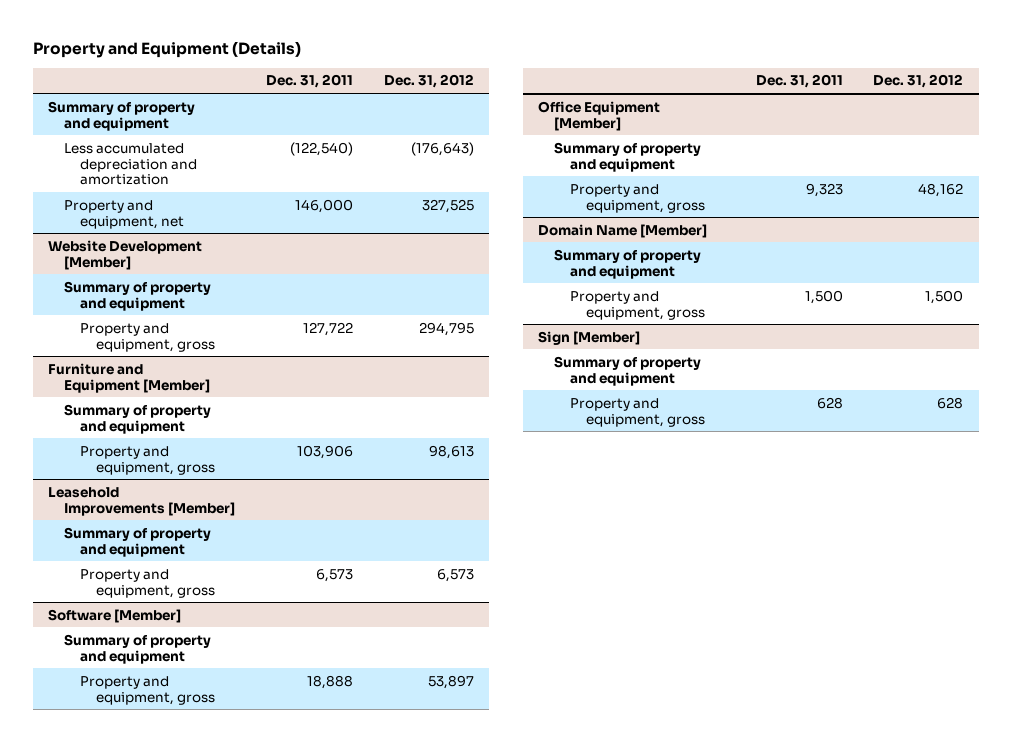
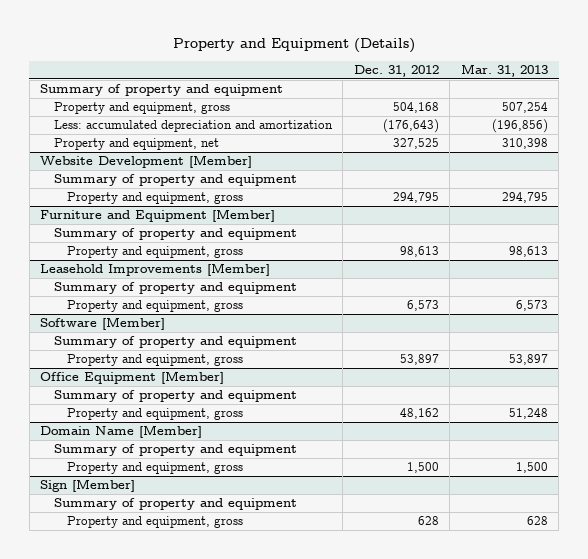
[265,74,353,89] Dec. 31, 2011 -> none
none -> [460,64,548,78] Mar. 31, 2013
none -> [53,102,230,115] Property and equipment, gross
[64,142,198,186] Less accumulated depreciation and amortization -> [53,120,333,133] Less: accumulated depreciation and amortization

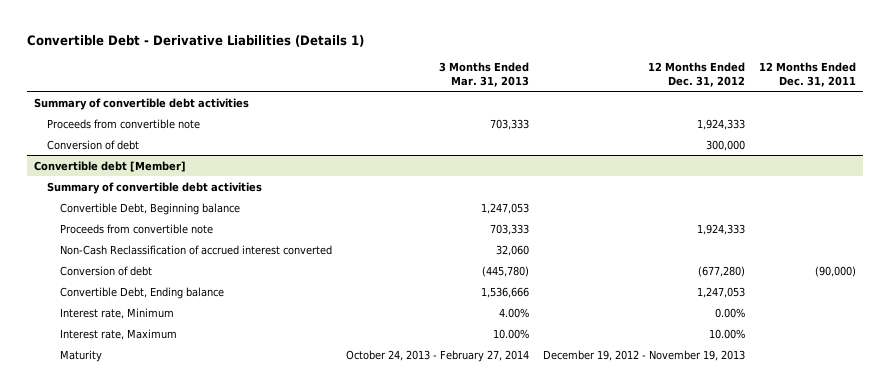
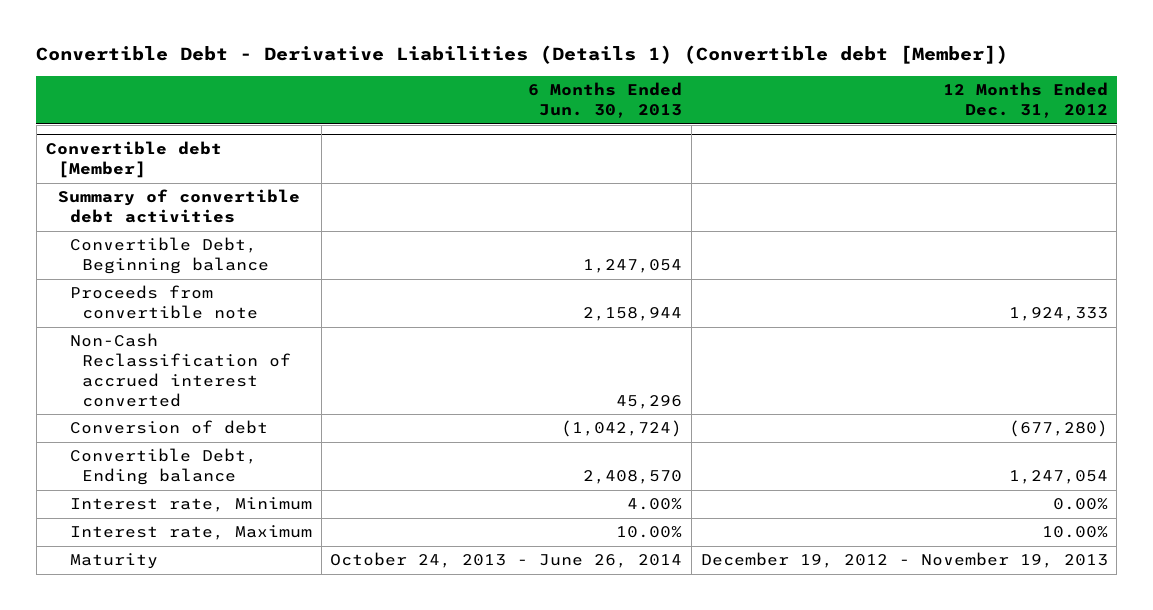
[27,34,365,47] Convertible Debt - Derivative Liabilities (Details 1) -> [36,45,1009,65] Convertible Debt - Derivative Liabilities (Details 1) (Convertible debt [Member])
[439,61,530,87] 3 Months Ended Mar. 31, 2013 -> none
[759,61,857,87] 12 Months Ended Dec. 31, 2011 -> none
none -> [528,82,683,118] 6 Months Ended Jun. 30, 2013
[34,97,250,110] Summary of convertible debt activities -> none
[47,118,201,129] Proceeds from convertible note -> none
[47,139,140,150] Conversion of debt -> none
[697,286,746,298] 1,247,053 -> [1008,470,1108,485] 1,247,054

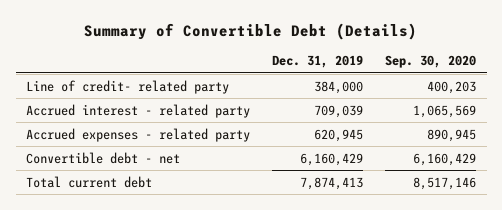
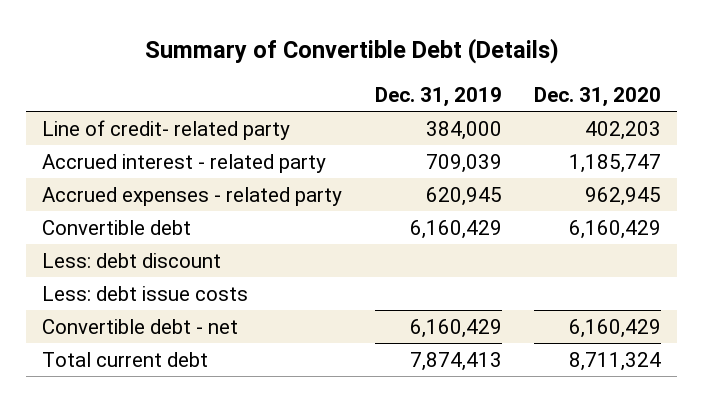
[384,54,476,68] Sep. 30, 2020 -> none
none -> [534,87,662,108] Dec. 31, 2020
none -> [42,219,192,235] Convertible debt
none -> [42,252,222,268] Less: debt discount
none -> [42,285,249,301] Less: debt issue costs

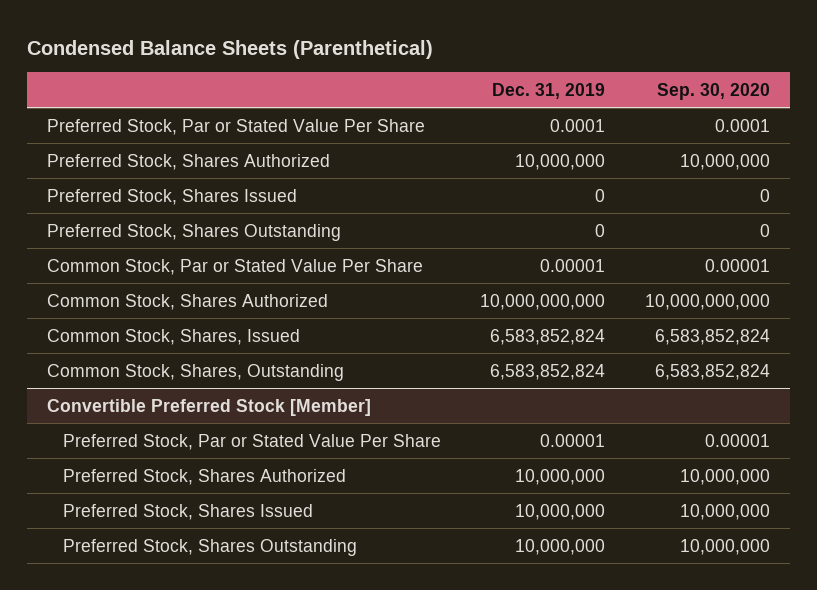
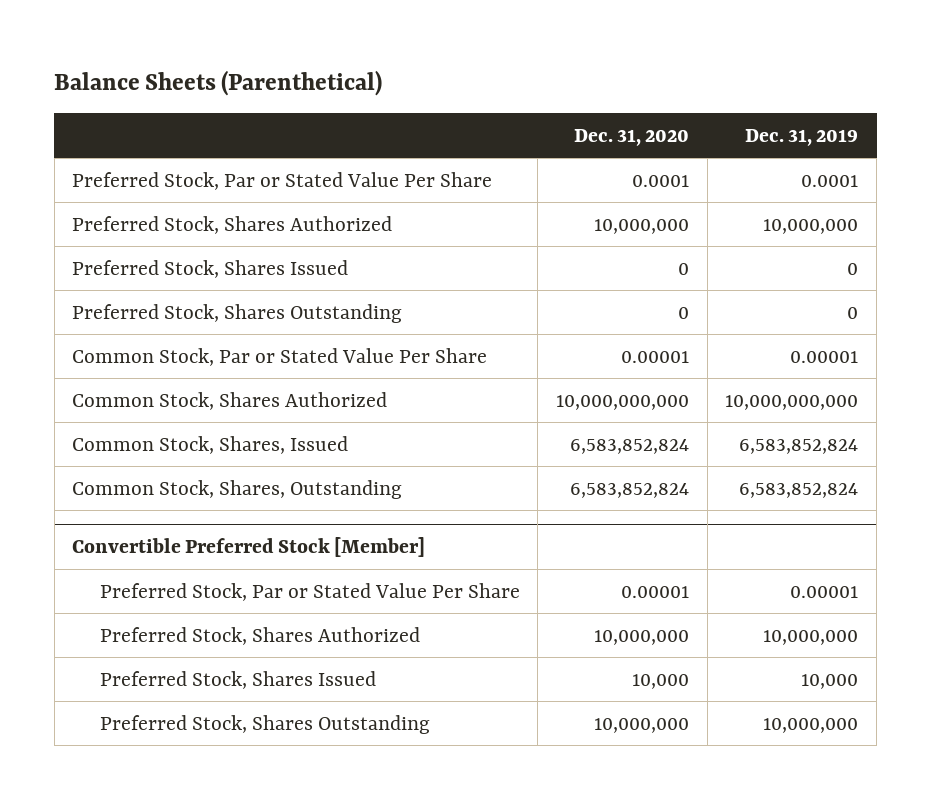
[27,39,434,59] Condensed Balance Sheets (Parenthetical) -> [54,69,383,96] Balance Sheets (Parenthetical)
[656,82,770,100] Sep. 30, 2020 -> none
none -> [573,128,689,146] Dec. 31, 2020
[515,503,606,520] 10,000,000 -> [801,673,859,689] 10,000

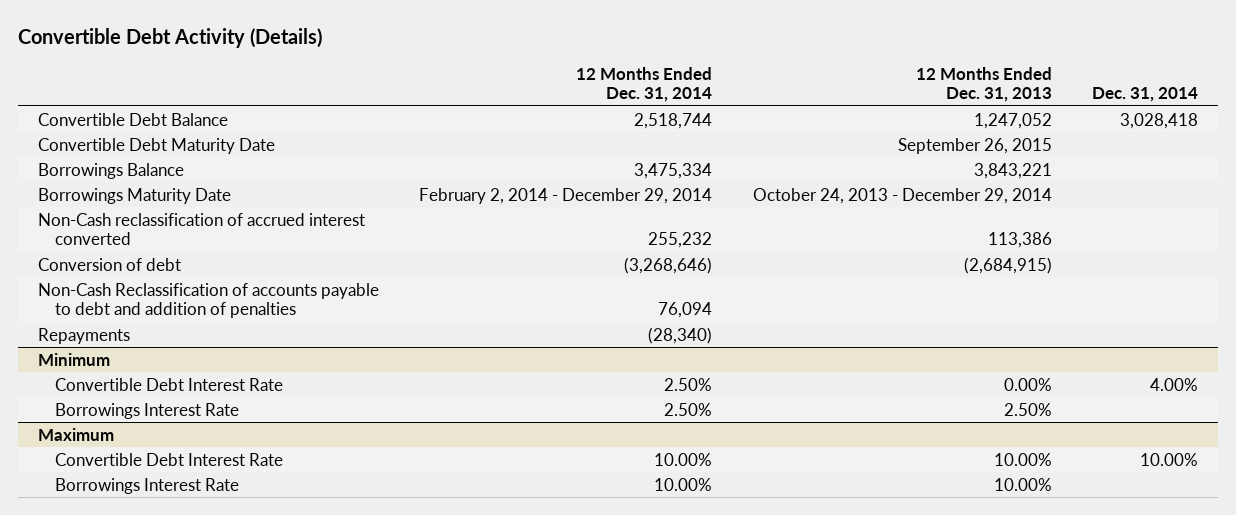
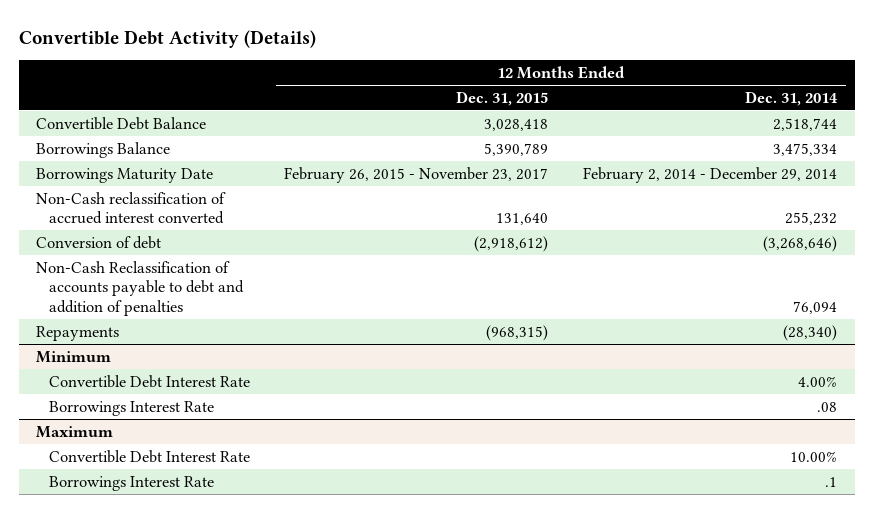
[915,66,1052,103] 12 Months Ended Dec. 31, 2013 -> none
[1091,87,1198,103] Dec. 31, 2014 -> none
none -> [456,90,549,106] Dec. 31, 2015
[37,137,275,154] Convertible Debt Maturity Date -> none
[664,377,713,391] 2.50% -> [798,375,838,387] 4.00%
[664,402,713,416] 2.50% -> [817,401,838,412] .08
[654,477,713,491] 10.00% -> [825,476,838,487] .1

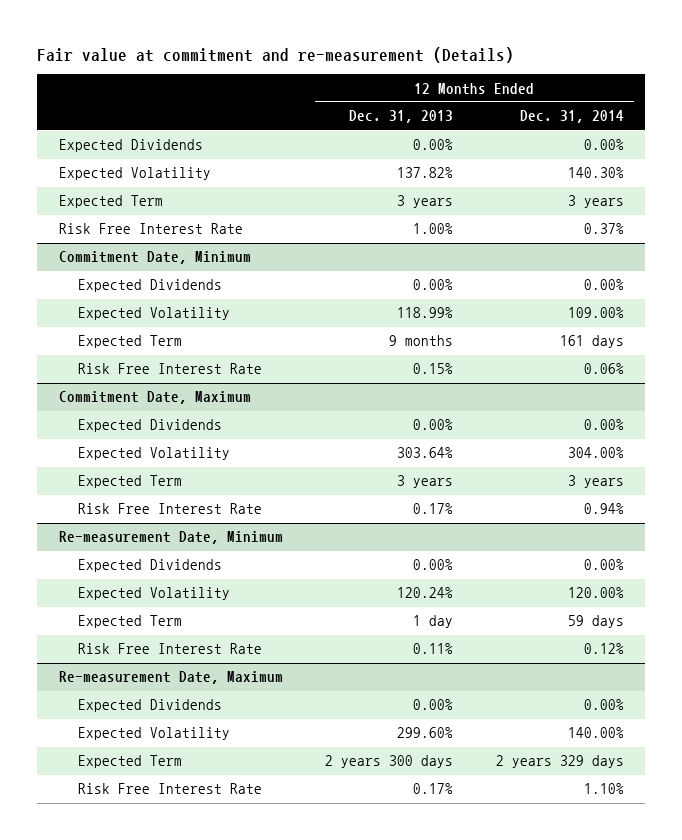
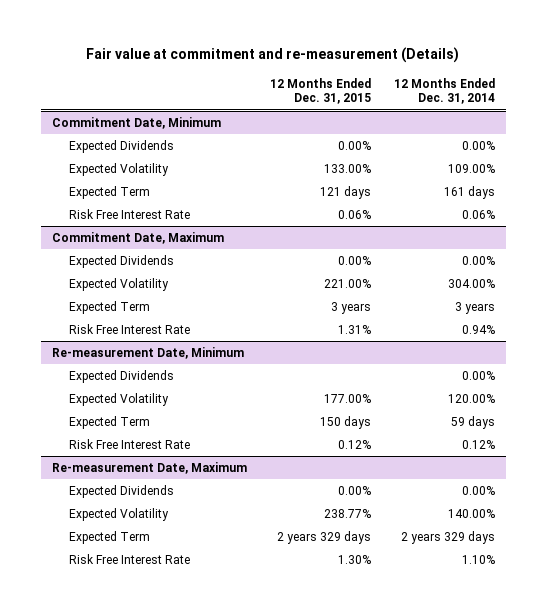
[349,110,454,124] Dec. 31, 2013 -> none
none -> [269,77,371,105] 12 Months Ended Dec. 31, 2015
[58,139,203,153] Expected Dividends -> none
[58,167,211,181] Expected Volatility -> none
[58,195,163,209] Expected Term -> none
[58,223,243,235] Risk Free Interest Rate -> none

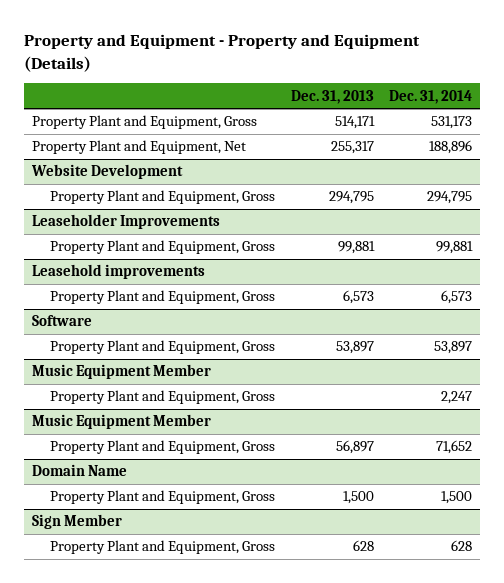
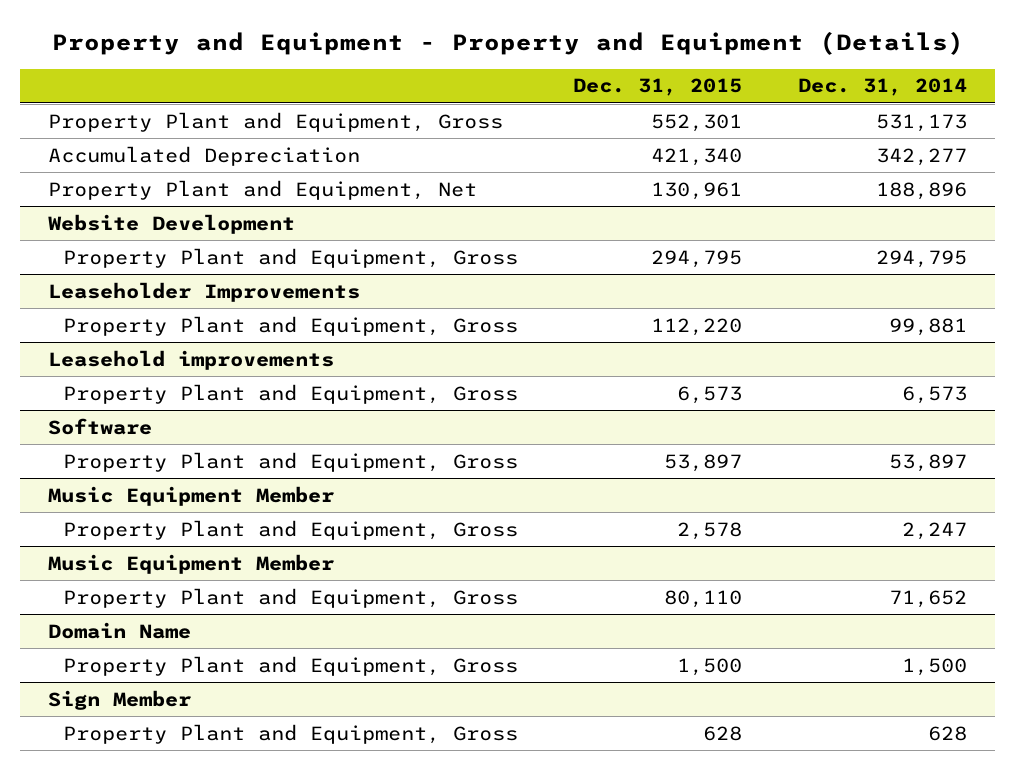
[290,89,374,104] Dec. 31, 2013 -> none
none -> [573,78,743,97] Dec. 31, 2015
none -> [47,145,360,166] Accumulated Depreciation

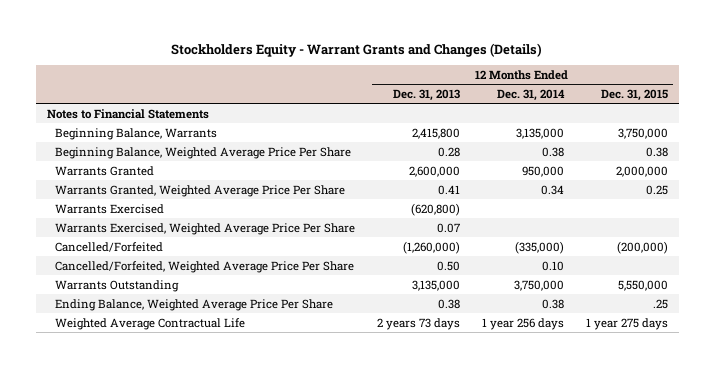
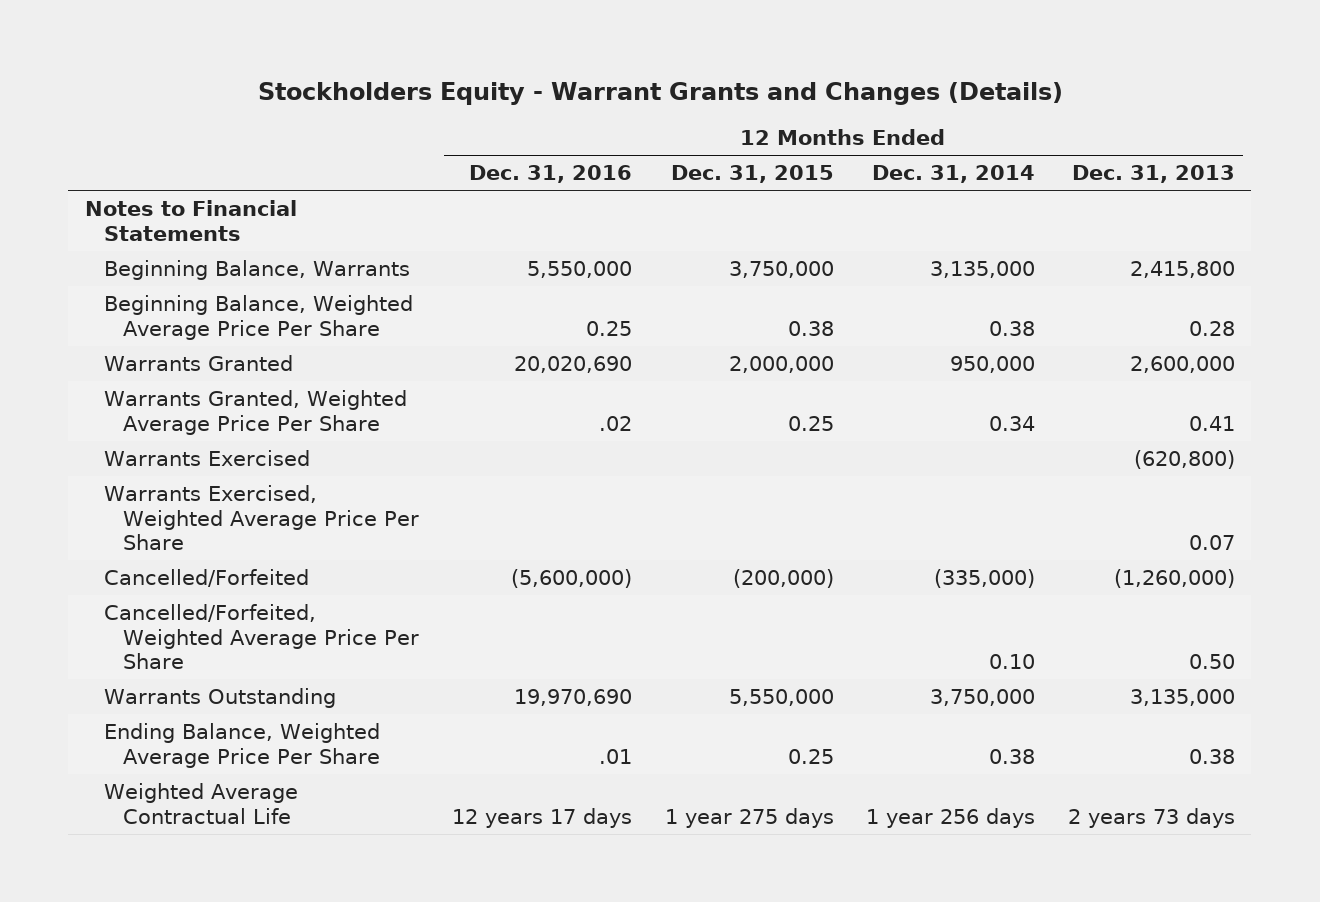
none -> [468,165,632,184] Dec. 31, 2016
[652,298,668,309] .25 -> [787,748,834,764] 0.25

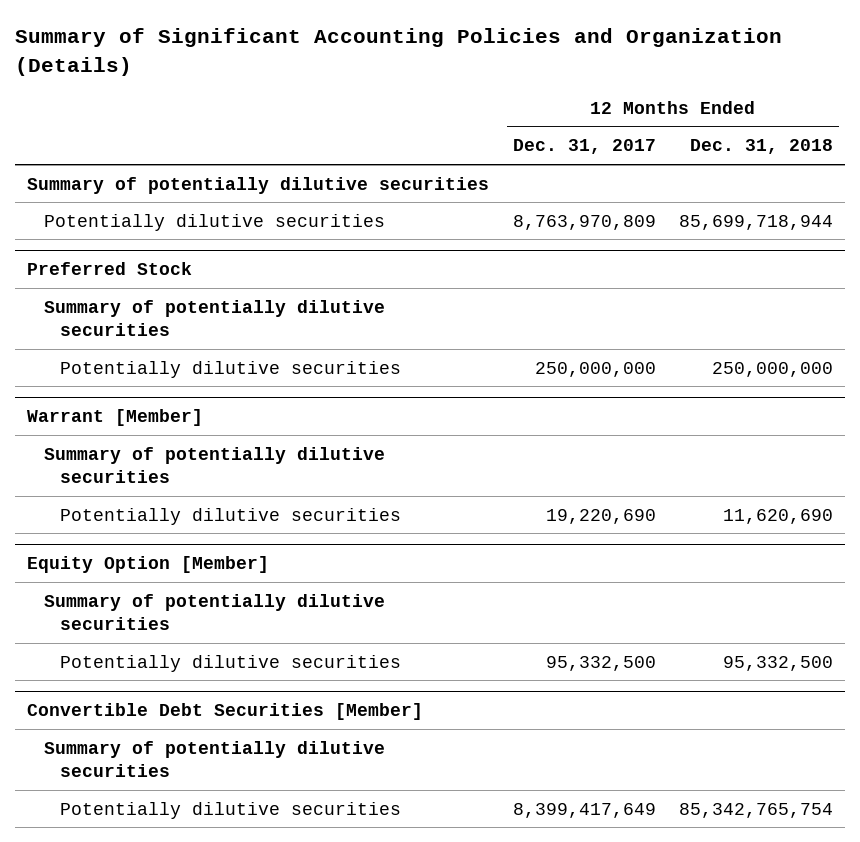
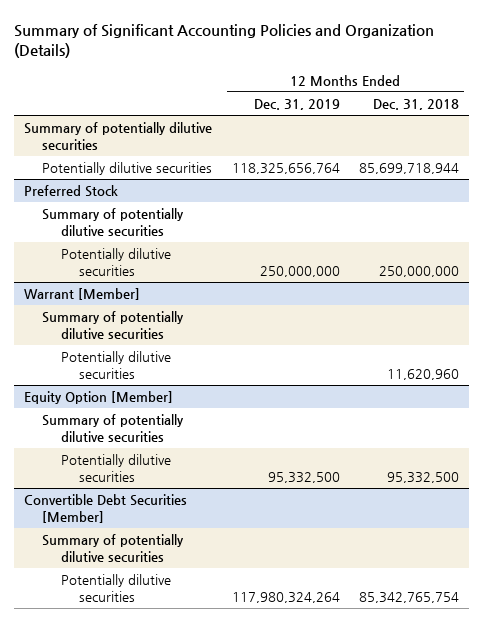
[512,139,656,155] Dec. 31, 2017 -> none
none -> [253,99,340,111] Dec. 31, 2019
[723,508,834,524] 11,620,690 -> [387,369,460,381] 11,620,960

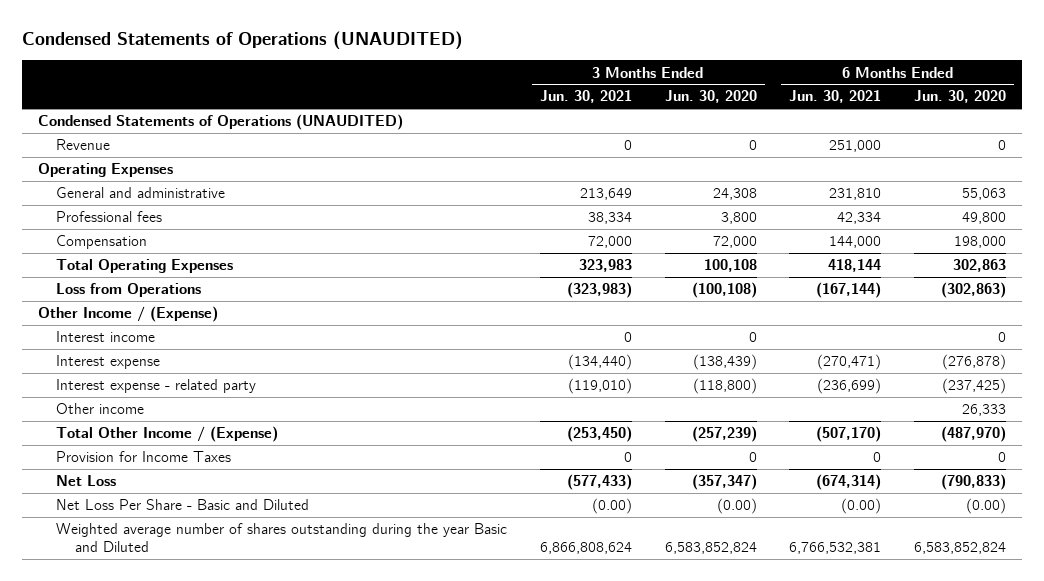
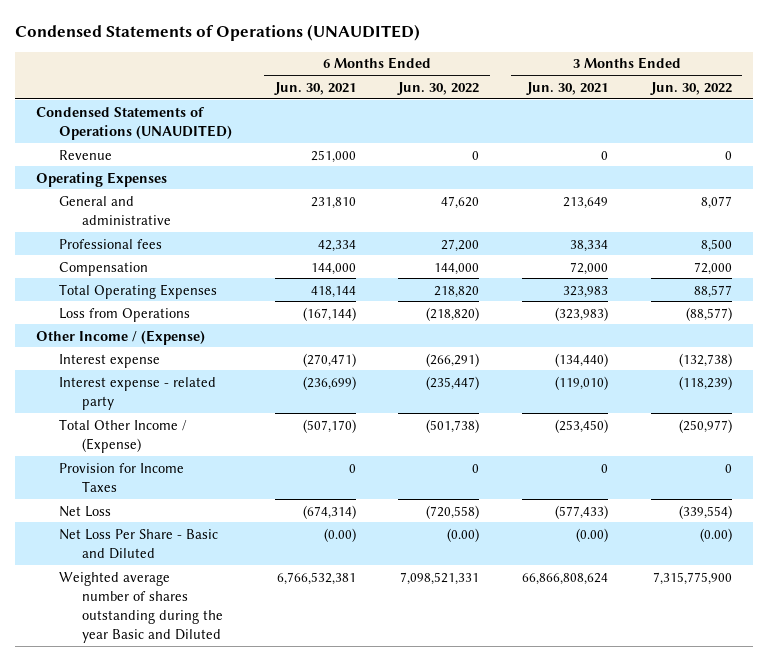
[664,90,757,104] Jun. 30, 2020 -> none
[913,90,1006,104] Jun. 30, 2020 -> none
none -> [397,81,480,95] Jun. 30, 2022
none -> [649,81,732,95] Jun. 30, 2022
[56,331,156,343] Interest income -> none
[56,403,145,415] Other income -> none
[540,541,633,554] 6,866,808,624 -> [522,572,609,585] 66,866,808,624

